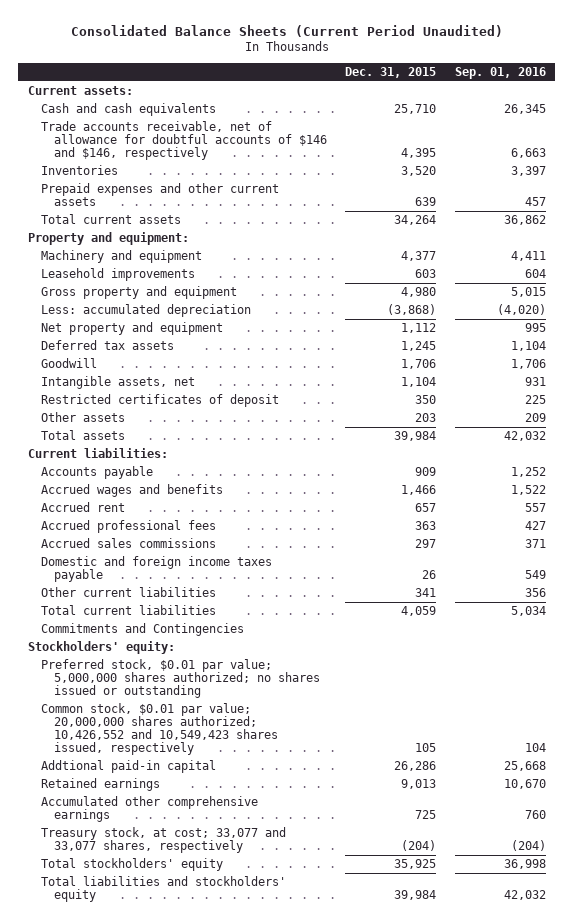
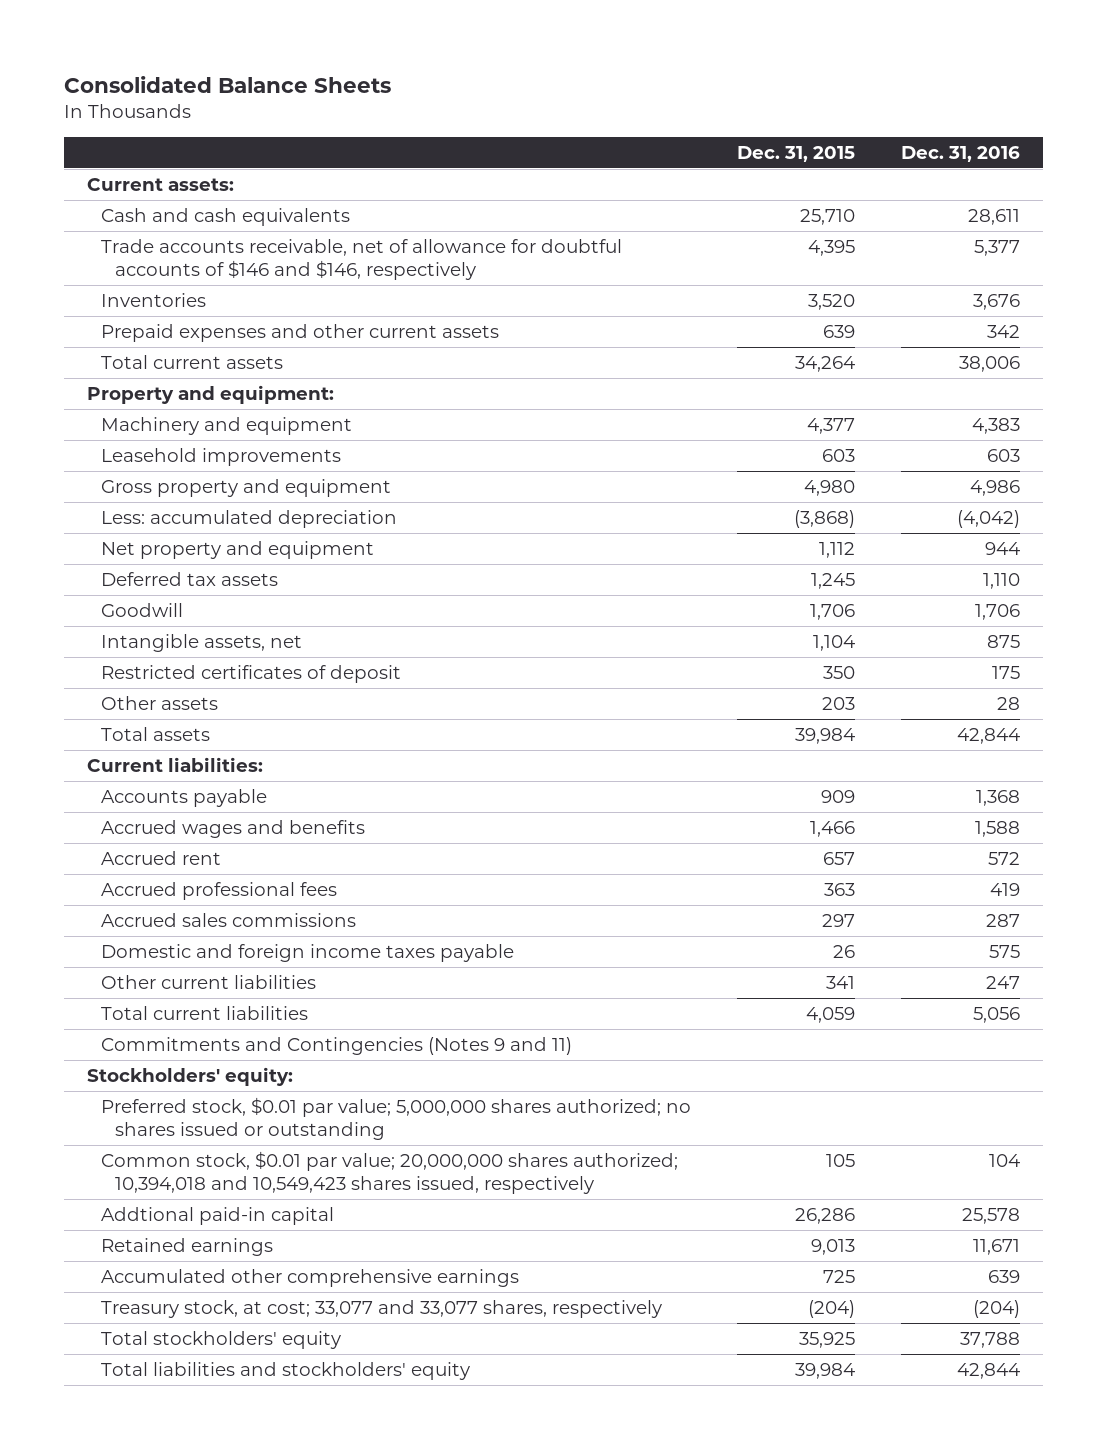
[70,25,503,38] Consolidated Balance Sheets (Current Period Unaudited) -> [64,76,392,94] Consolidated Balance Sheets
[454,66,546,79] Sep. 01, 2016 -> none
none -> [900,145,1020,162] Dec. 31, 2016
[40,623,244,637] Commitments and Contingencies -> [101,1037,573,1056] Commitments and Contingencies (Notes 9 and 11)
[40,703,279,756] Common stock, $0.01 par value; 20,000,000 shares authorized; 10,426,552 and 10,549,423 shares issued, respectively -> [101,1151,679,1194] Common stock, $0.01 par value; 20,000,000 shares authorized; 10,394,018 and 10,549,423 shares issued, respectively

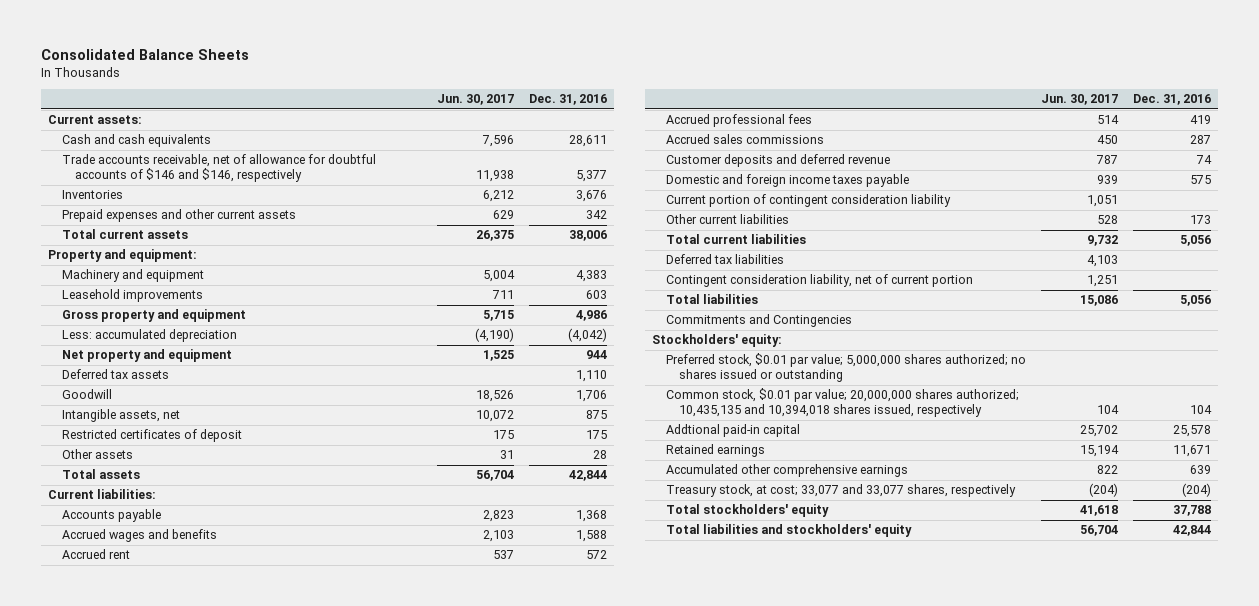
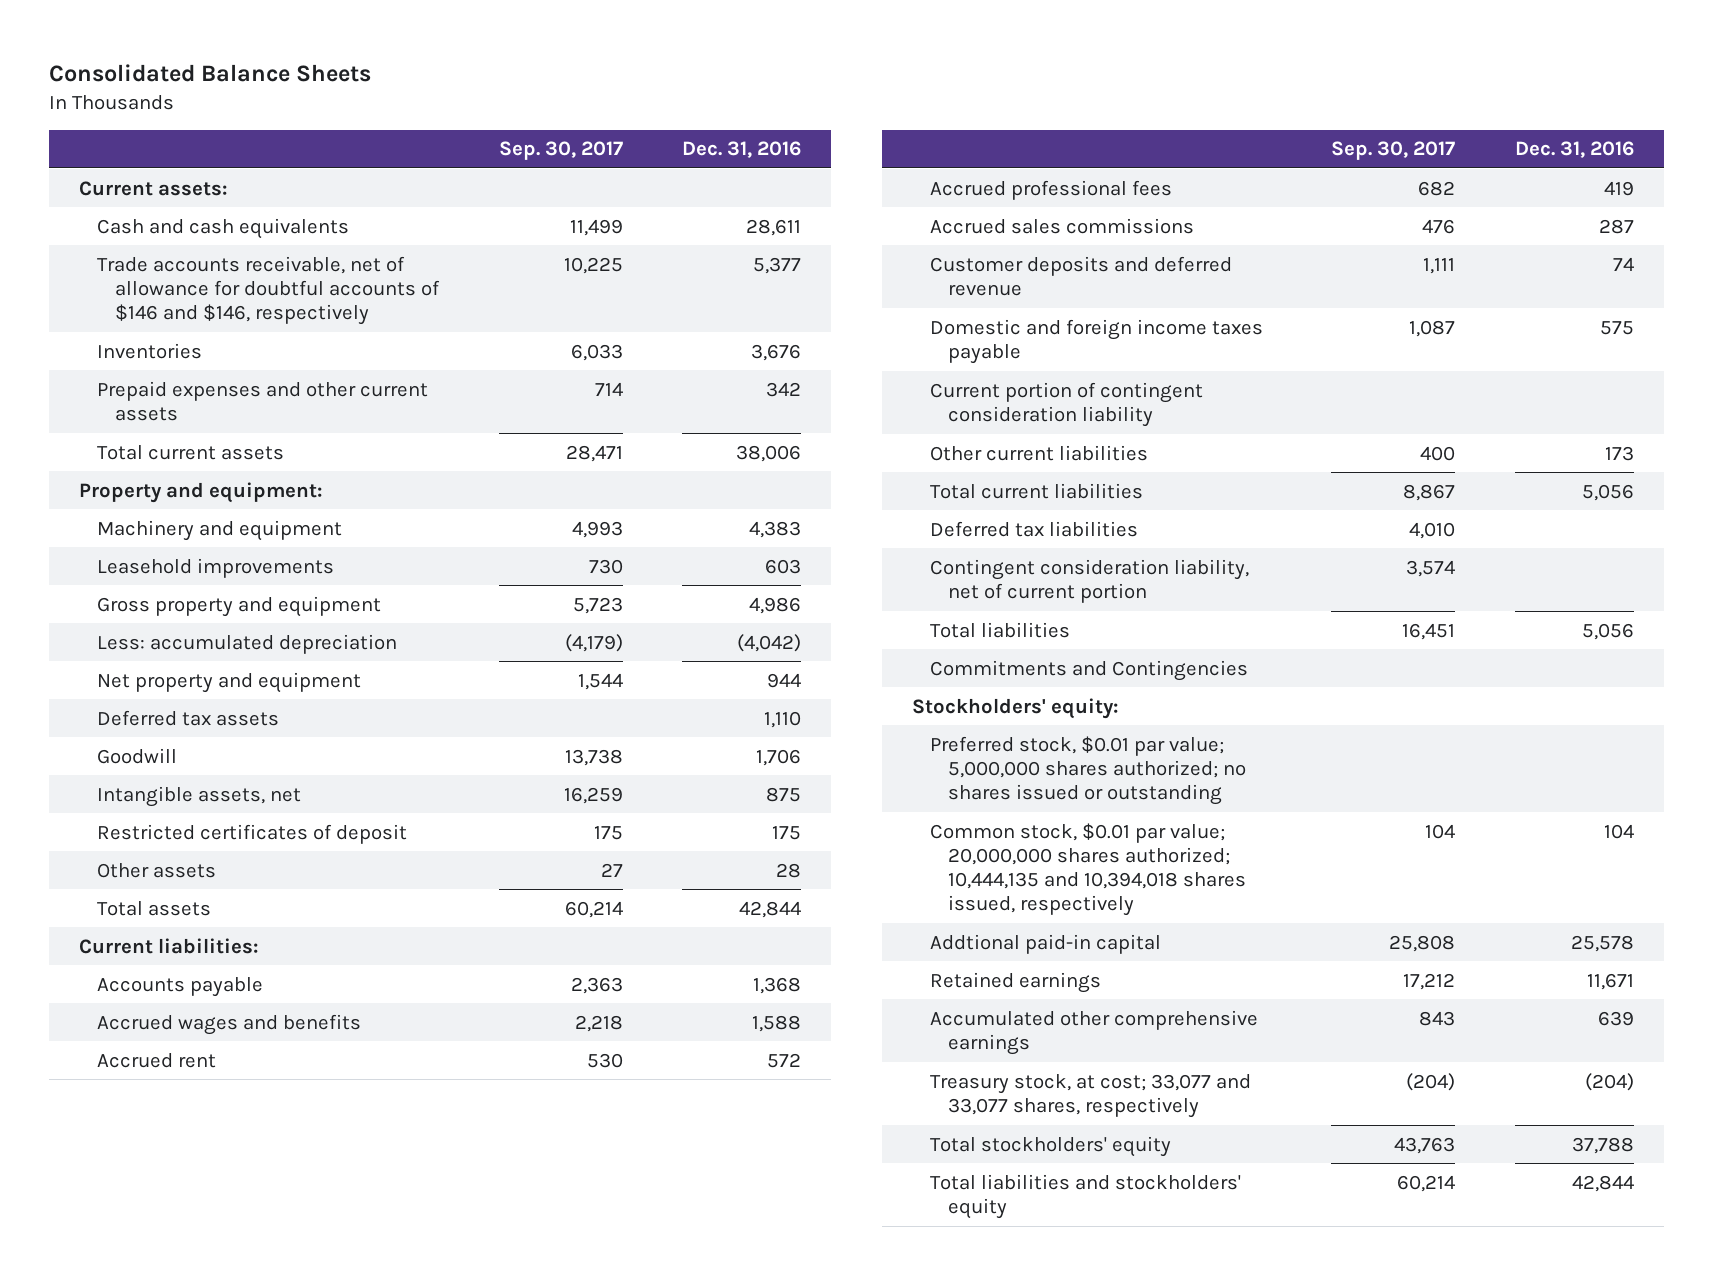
[436,94,514,106] Jun. 30, 2017 -> none
none -> [498,141,623,161] Sep. 30, 2017
[665,388,1019,418] Common stock, $0.01 par value; 20,000,000 shares authorized; 10,435,135 and 10,394,018 shares issued, respectively -> [929,822,1246,917] Common stock, $0.01 par value; 20,000,000 shares authorized; 10,444,135 and 10,394,018 shares issued, respectively

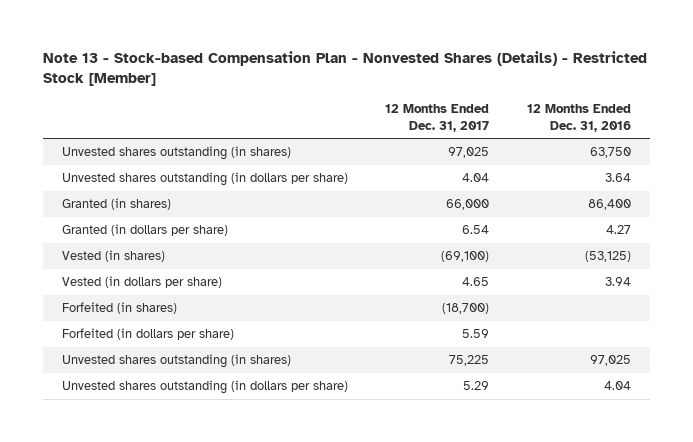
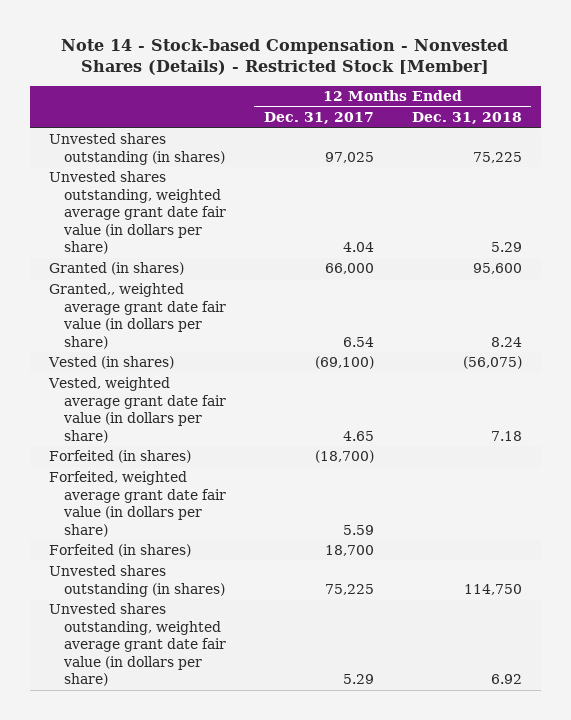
[43,50,648,86] Note 13 - Stock-based Compensation Plan - Nonvested Shares (Details) - Restricted Stock [Member] -> [61,39,509,76] Note 14 - Stock-based Compensation - Nonvested Shares (Details) - Restricted Stock [Member]
[527,104,632,132] 12 Months Ended Dec. 31, 2016 -> none
none -> [411,112,522,125] Dec. 31, 2018
[61,172,348,187] Unvested shares outstanding (in dollars per share) -> [48,171,227,255] Unvested shares outstanding, weighted average grant date fair value (in dollars per share)
[61,224,228,237] Granted (in dollars per share) -> [48,283,227,349] Granted,, weighted average grant date fair value (in dollars per share)
[61,276,222,289] Vested (in dollars per share) -> [47,377,227,443] Vested, weighted average grant date fair value (in dollars per share)
[61,328,234,341] Forfeited (in dollars per share) -> [48,471,227,537] Forfeited, weighted average grant date fair value (in dollars per share)
none -> [48,544,191,558] Forfeited (in shares)
[61,380,348,395] Unvested shares outstanding (in dollars per share) -> [48,603,227,687] Unvested shares outstanding, weighted average grant date fair value (in dollars per share)

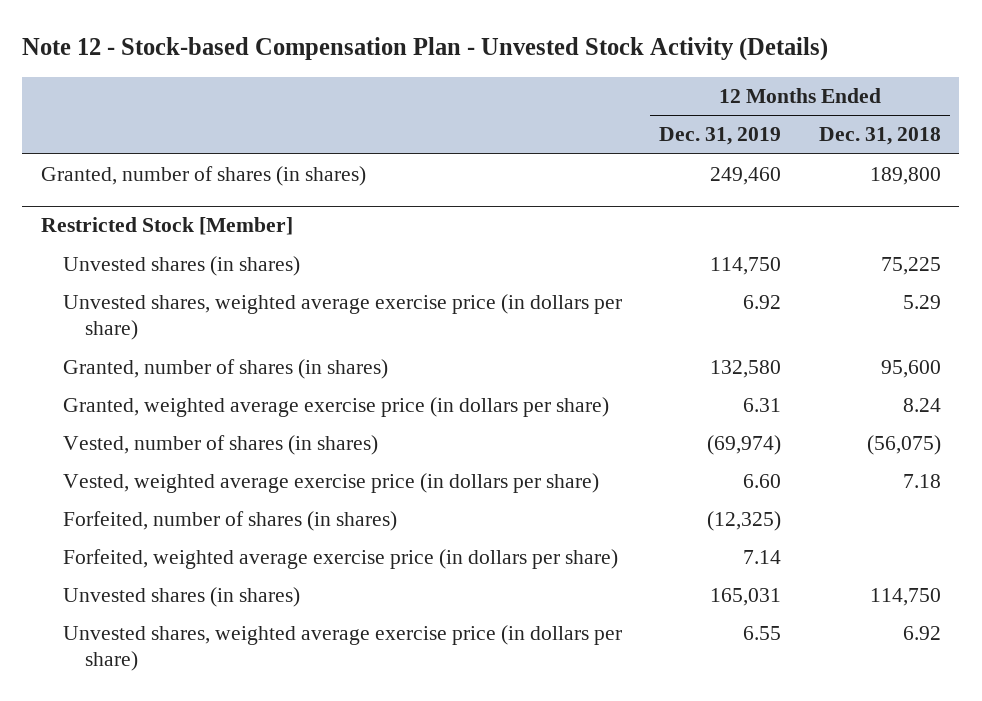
[61,39,509,76] Note 14 - Stock-based Compensation - Nonvested Shares (Details) - Restricted Stock [Member] -> [22,37,829,62] Note 12 - Stock-based Compensation Plan - Unvested Stock Activity (Details)
[263,112,374,125] Dec. 31, 2017 -> none
none -> [659,127,782,146] Dec. 31, 2019
[48,544,191,558] Forfeited (in shares) -> none
none -> [40,166,366,187] Granted, number of shares (in shares)
none -> [40,217,293,236] Restricted Stock [Member]
[48,133,226,165] Unvested shares outstanding (in shares) -> [63,256,301,277] Unvested shares (in shares)
[48,171,227,255] Unvested shares outstanding, weighted average grant date fair value (in dollars per share) -> [63,294,623,341] Unvested shares, weighted average exercise price (in dollars per share)
[48,262,184,276] Granted (in shares) -> [63,359,389,380] Granted, number of shares (in shares)
[48,283,227,349] Granted,, weighted average grant date fair value (in dollars per share) -> [63,397,610,418] Granted, weighted average exercise price (in dollars per share)
[47,356,174,370] Vested (in shares) -> [63,435,379,456] Vested, number of shares (in shares)
[47,377,227,443] Vested, weighted average grant date fair value (in dollars per share) -> [63,473,600,494] Vested, weighted average exercise price (in dollars per share)
[48,450,191,464] Forfeited (in shares) -> [63,511,398,532] Forfeited, number of shares (in shares)
[48,471,227,537] Forfeited, weighted average grant date fair value (in dollars per share) -> [63,549,619,570] Forfeited, weighted average exercise price (in dollars per share)
[48,565,226,597] Unvested shares outstanding (in shares) -> [63,587,301,608] Unvested shares (in shares)
[48,603,227,687] Unvested shares outstanding, weighted average grant date fair value (in dollars per share) -> [63,625,623,672] Unvested shares, weighted average exercise price (in dollars per share)

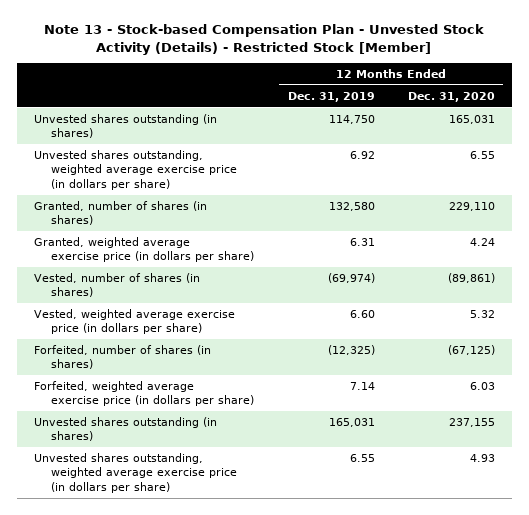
[22,37,829,62] Note 12 - Stock-based Compensation Plan - Unvested Stock Activity (Details) -> [44,24,485,55] Note 13 - Stock-based Compensation Plan - Unvested Stock Activity (Details) - Restricted Stock [Member]
[818,127,941,146] Dec. 31, 2018 -> none
none -> [408,91,496,102] Dec. 31, 2020
[40,166,366,187] Granted, number of shares (in shares) -> none
[40,217,293,236] Restricted Stock [Member] -> none
[63,256,301,277] Unvested shares (in shares) -> [33,114,217,139] Unvested shares outstanding (in shares)
[63,294,623,341] Unvested shares, weighted average exercise price (in dollars per share) -> [33,150,238,190] Unvested shares outstanding, weighted average exercise price (in dollars per share)
[63,587,301,608] Unvested shares (in shares) -> [33,417,217,442] Unvested shares outstanding (in shares)
[63,625,623,672] Unvested shares, weighted average exercise price (in dollars per share) -> [33,453,238,493] Unvested shares outstanding, weighted average exercise price (in dollars per share)

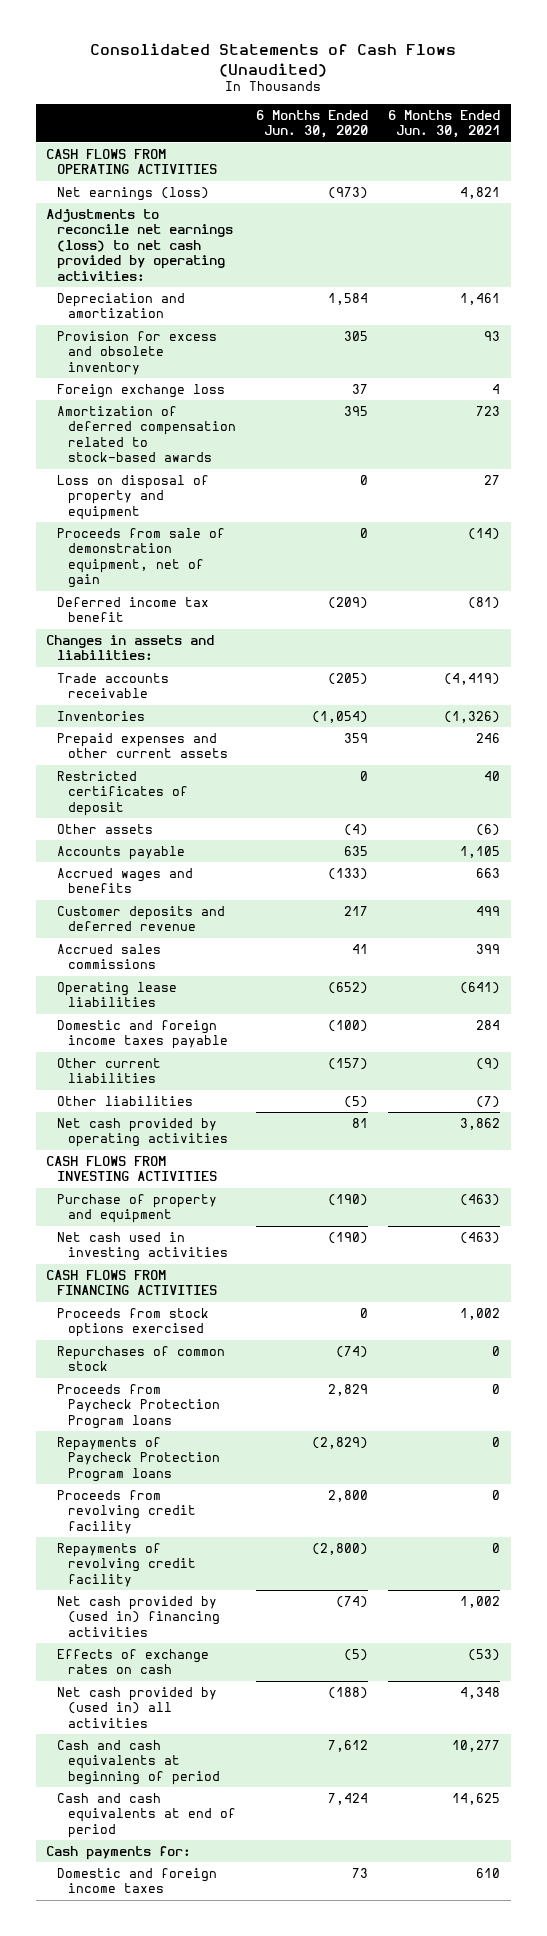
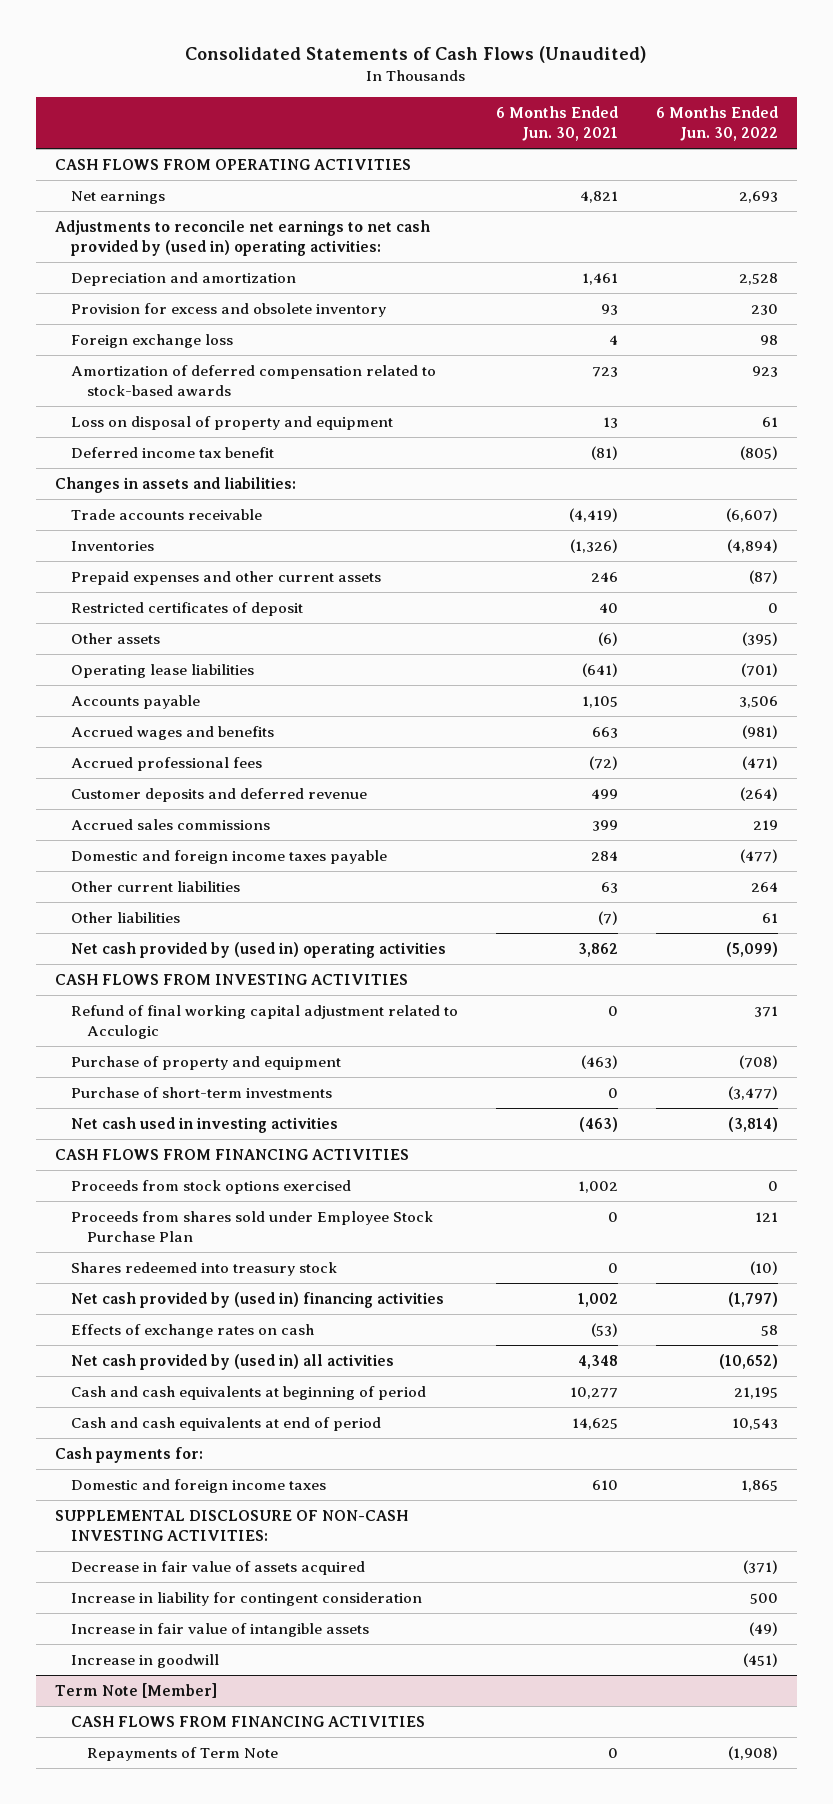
[255,109,368,139] 6 Months Ended Jun. 30, 2020 -> none
none -> [655,105,778,142] 6 Months Ended Jun. 30, 2022
[56,186,209,201] Net earnings (loss) -> [70,191,165,205] Net earnings
[46,208,233,281] Adjustments to reconcile net earnings (loss) to net cash provided by operating activities: -> [54,220,430,257] Adjustments to reconcile net earnings to net cash provided by (used in) operating activities:
[56,527,225,589] Proceeds from sale of demonstration equipment, net of gain -> none
[484,474,501,485] 27 -> [602,417,618,429] 13
[56,981,177,1008] Operating lease liabilities -> [70,664,254,679] Operating lease liabilities
none -> [70,757,262,772] Accrued professional fees
[476,1057,501,1070] (9) -> [600,882,618,894] 63
[56,1117,228,1148] Net cash provided by operating activities -> [70,942,446,959] Net cash provided by (used in) operating activities
none -> [70,1005,458,1040] Refund of final working capital adjustment related to Acculogic
none -> [70,1087,332,1099] Purchase of short-term investments
[56,1345,225,1372] Repurchases of common stock -> none
[56,1383,220,1429] Proceeds from Paycheck Protection Program loans -> none
[56,1436,220,1482] Repayments of Paycheck Protection Program loans -> none
[56,1489,196,1534] Proceeds from revolving credit facility -> none
[56,1542,196,1587] Repayments of revolving credit facility -> none
none -> [70,1211,433,1243] Proceeds from shares sold under Employee Stock Purchase Plan
none -> [70,1262,337,1277] Shares redeemed into treasury stock
none -> [54,1510,408,1542] SUPPLEMENTAL DISCLOSURE OF NON-CASH INVESTING ACTIVITIES:
none -> [70,1561,365,1576] Decrease in fair value of assets acquired
none -> [70,1592,422,1607] Increase in liability for contingent consideration
none -> [70,1623,369,1638] Increase in fair value of intangible assets
none -> [70,1654,219,1669] Increase in goodwill
none -> [54,1683,217,1699] Term Note [Member]
none -> [70,1716,425,1728] CASH FLOWS FROM FINANCING ACTIVITIES
none -> [86,1747,278,1762] Repayments of Term Note

